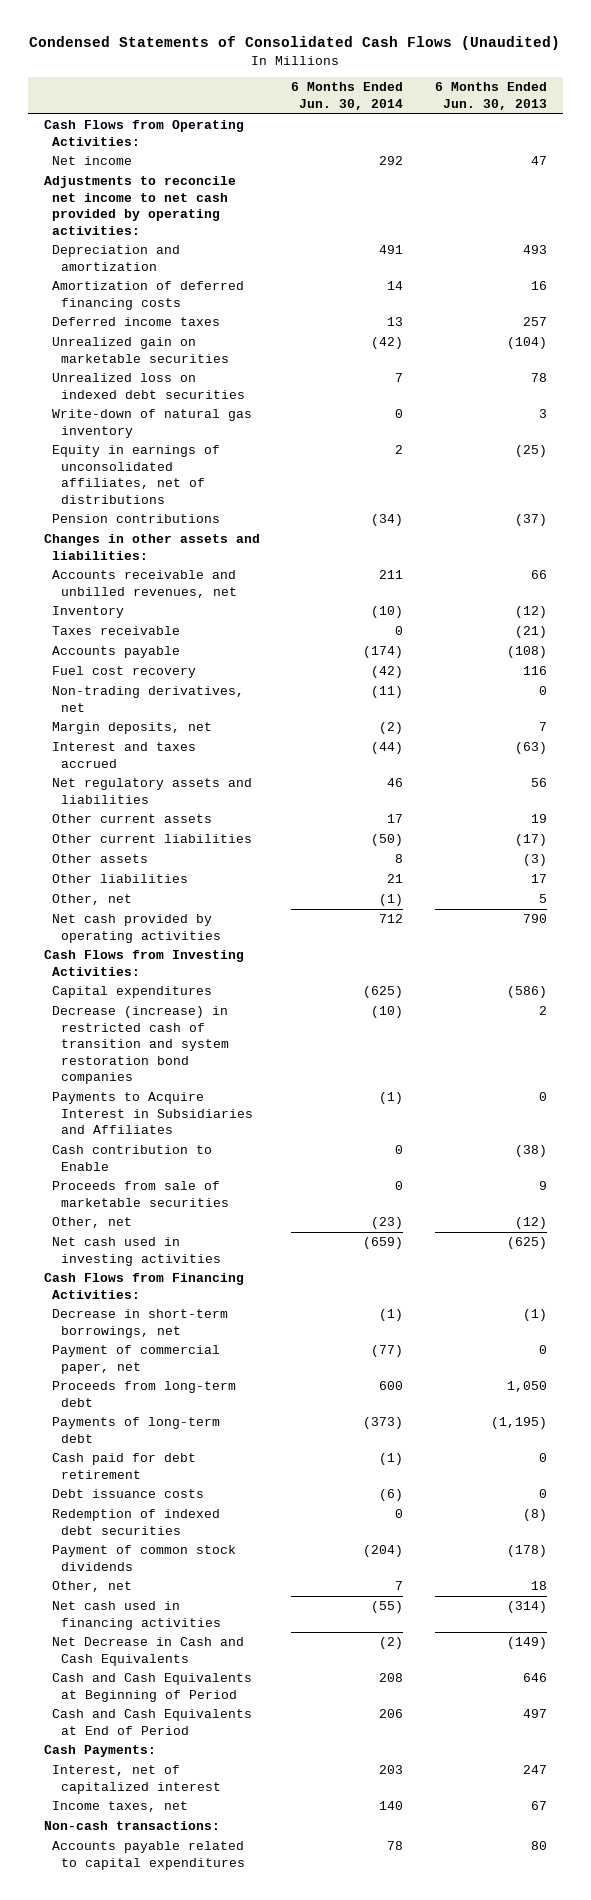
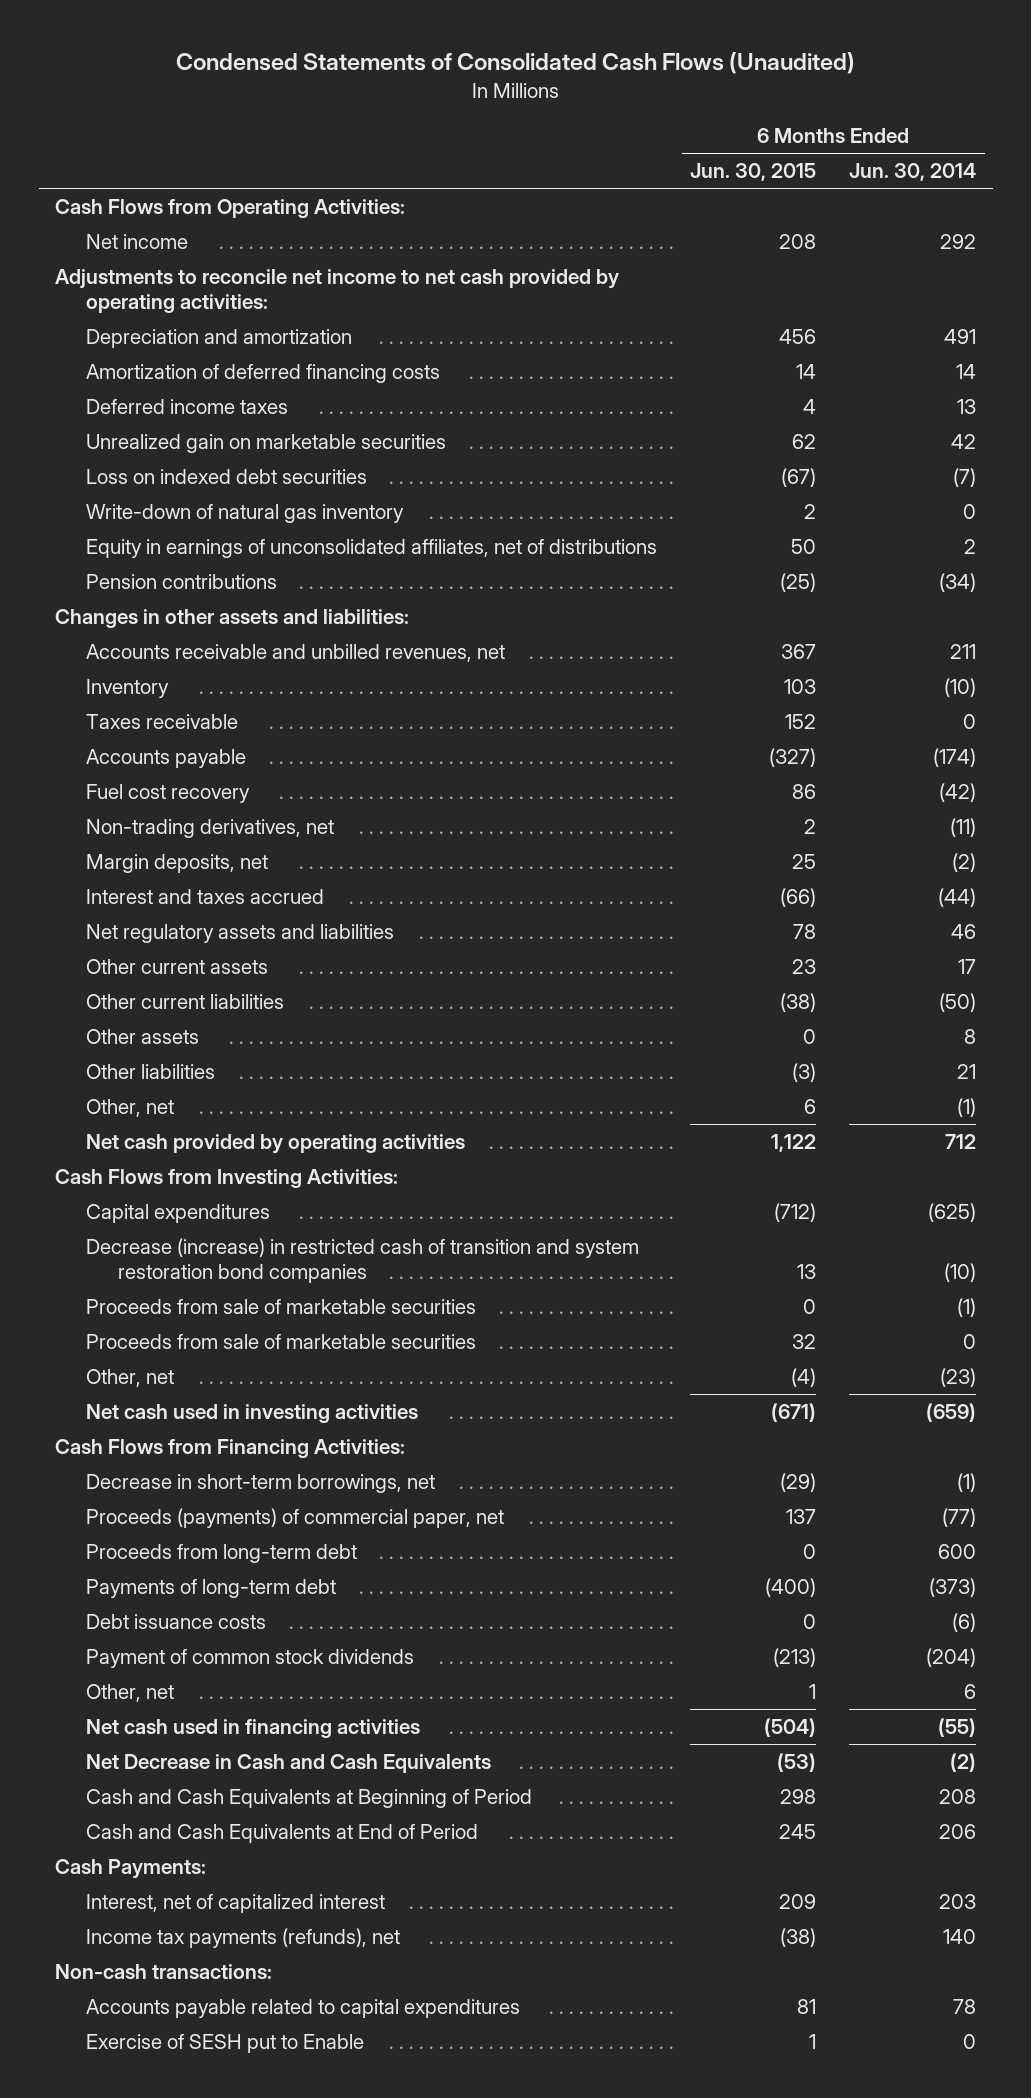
[435,82,548,110] 6 Months Ended Jun. 30, 2013 -> none
none -> [690,163,817,182] Jun. 30, 2015
[371,337,404,350] (42) -> [951,433,977,449] 42
[52,373,246,399] Unrealized loss on indexed debt securities -> [86,468,368,484] Loss on indexed debt securities
[395,373,404,383] 7 -> [953,467,977,487] (7)
[52,1092,254,1135] Payments to Acquire Interest in Subsidiaries and Affiliates -> none
[52,1145,213,1171] Cash contribution to Enable -> none
none -> [86,1298,477,1314] Proceeds from sale of marketable securities
[52,1345,221,1374] Payment of commercial paper, net -> [86,1507,505,1528] Proceeds (payments) of commercial paper, net
[52,1453,197,1479] Cash paid for debt retirement -> none
[52,1509,221,1535] Redemption of indexed debt securities -> none
[395,1581,404,1591] 7 -> [964,1683,977,1699] 6
[52,1801,189,1813] Income taxes, net -> [86,1927,401,1948] Income tax payments (refunds), net
none -> [86,2033,365,2053] Exercise of SESH put to Enable

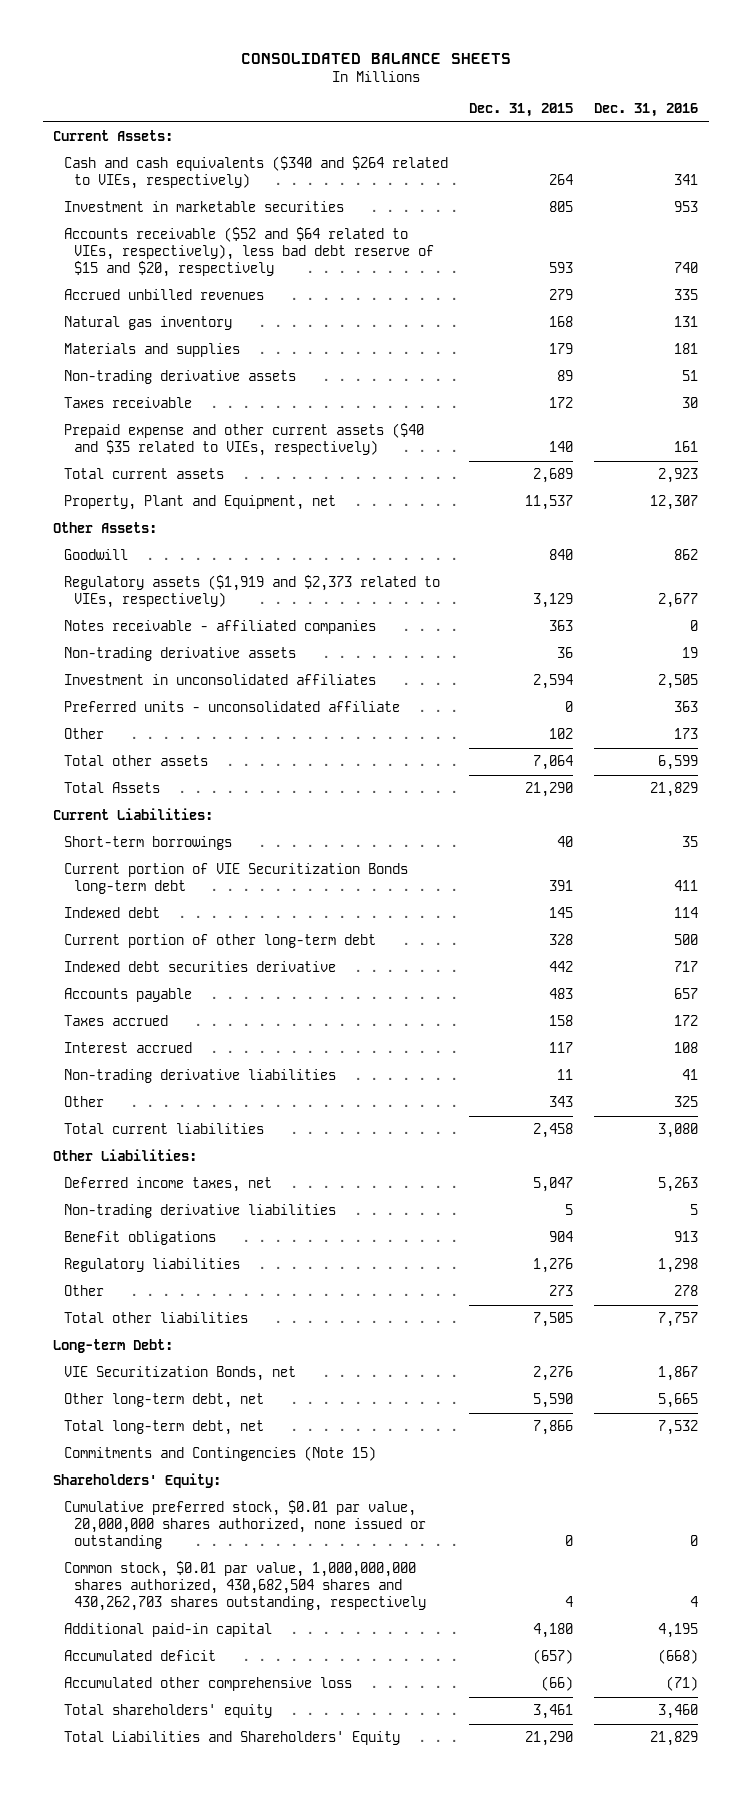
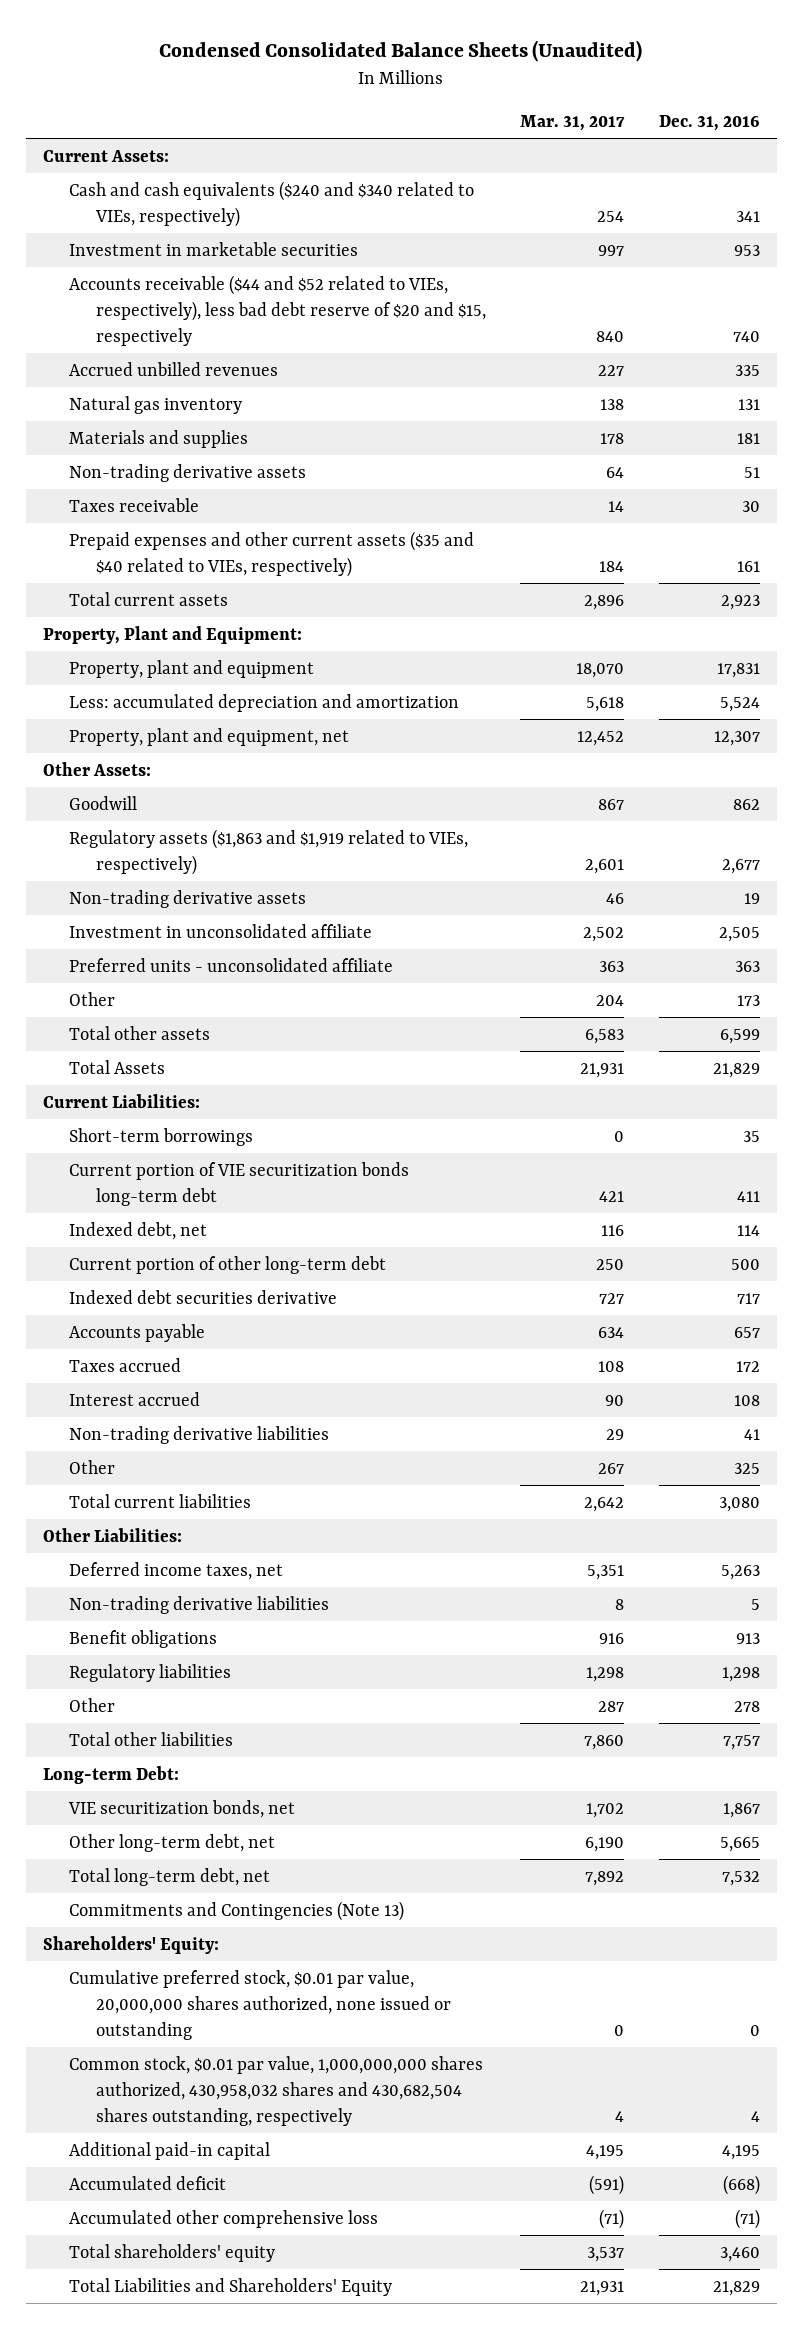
[240,52,511,64] CONSOLIDATED BALANCE SHEETS -> [159,39,643,62] Condensed Consolidated Balance Sheets (Unaudited)
[469,103,574,118] Dec. 31, 2015 -> none
none -> [520,114,626,131] Mar. 31, 2017
[63,156,448,190] Cash and cash equivalents ($340 and $264 related to VIEs, respectively) -> [69,180,475,227] Cash and cash equivalents ($240 and $340 related to VIEs, respectively)
[63,227,435,278] Accounts receivable ($52 and $64 related to VIEs, respectively), less bad debt reserve of $15 and $20, respectively -> [69,274,487,346] Accounts receivable ($44 and $52 related to VIEs, respectively), less bad debt reserve of $20 and $15, respectively
[63,423,424,457] Prepaid expense and other current assets ($40 and $35 related to VIEs, respectively) -> [69,530,475,577] Prepaid expenses and other current assets ($35 and $40 related to VIEs, respectively)
none -> [42,625,302,644] Property, Plant and Equipment:
none -> [69,659,315,678] Property, plant and equipment
none -> [69,693,460,712] Less: accumulated depreciation and amortization
[63,495,336,511] Property, Plant and Equipment, net -> [69,727,350,746] Property, plant and equipment, net
[63,620,376,635] Notes receivable - affiliated companies -> none
[63,575,440,609] Regulatory assets ($1,919 and $2,373 related to VIEs, respectively) -> [69,828,469,875] Regulatory assets ($1,863 and $1,919 related to VIEs, respectively)
[63,674,376,686] Investment in unconsolidated affiliates -> [69,923,373,938] Investment in unconsolidated affiliate
[63,863,408,895] Current portion of VIE Securitization Bonds long-term debt -> [69,1161,410,1206] Current portion of VIE securitization bonds long-term debt
[63,907,160,919] Indexed debt -> [69,1221,208,1240] Indexed debt, net
[63,1366,296,1382] VIE Securitization Bonds, net -> [68,1799,296,1818] VIE securitization bonds, net
[63,1446,376,1462] Commitments and Contingencies (Note 15) -> [69,1900,405,1921] Commitments and Contingencies (Note 13)
[63,1561,427,1612] Common stock, $0.01 par value, 1,000,000,000 shares authorized, 430,682,504 shares and 430,262,703 shares outstanding, respectively -> [69,2055,484,2126] Common stock, $0.01 par value, 1,000,000,000 shares authorized, 430,958,032 shares and 430,682,504 shares outstanding, respectively

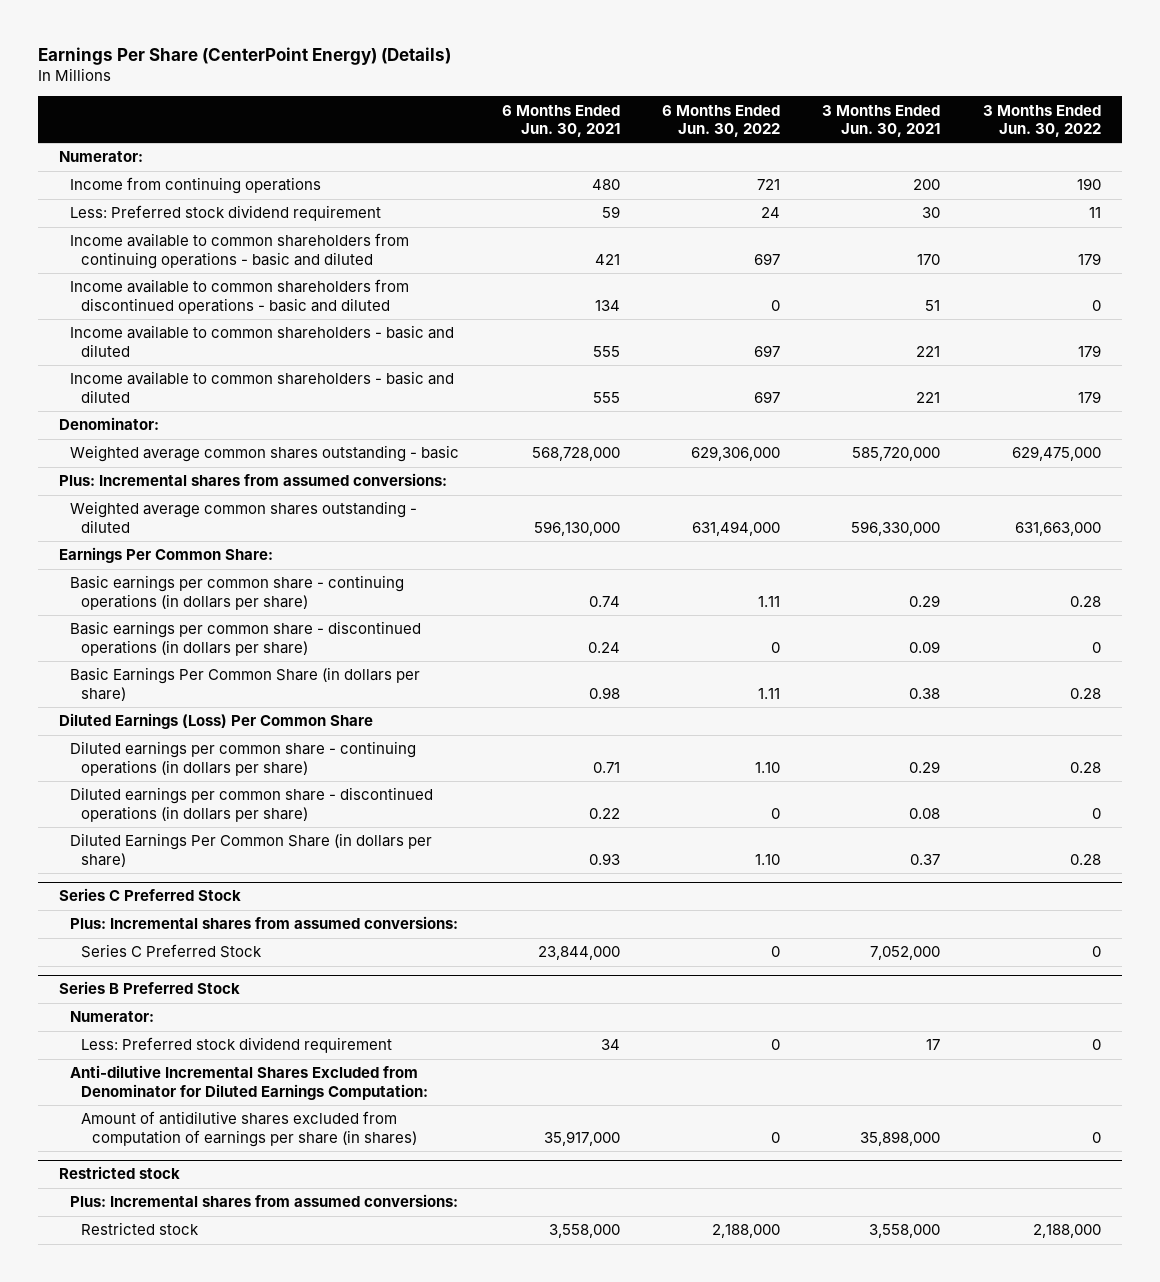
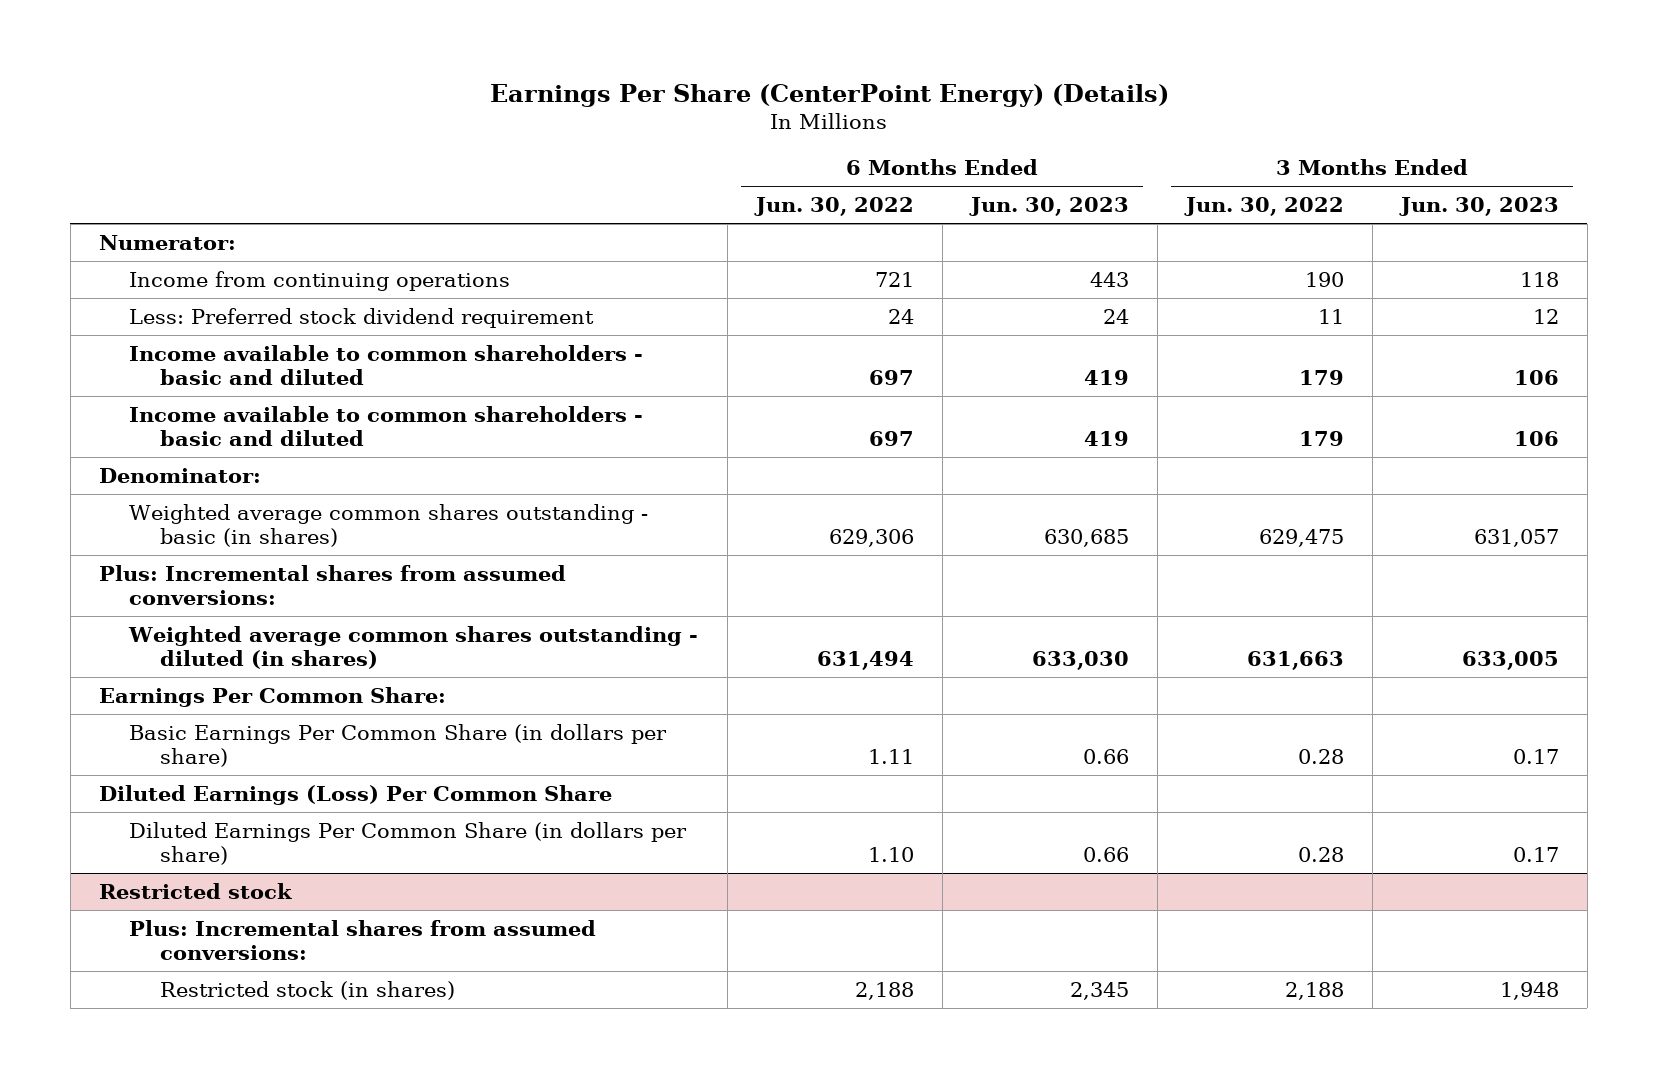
[501,104,620,137] 6 Months Ended Jun. 30, 2021 -> none
[822,104,941,137] 3 Months Ended Jun. 30, 2021 -> none
none -> [968,197,1129,217] Jun. 30, 2023
none -> [1398,197,1559,217] Jun. 30, 2023
[70,233,410,269] Income available to common shareholders from continuing operations - basic and diluted -> none
[70,279,410,314] Income available to common shareholders from discontinued operations - basic and diluted -> none
[70,445,460,463] Weighted average common shares outstanding - basic -> [129,503,649,548] Weighted average common shares outstanding - basic (in shares)
[691,446,781,462] 629,306,000 -> [828,529,914,548] 629,306
[1011,446,1101,462] 629,475,000 -> [1258,529,1344,548] 629,475
[70,501,418,533] Weighted average common shares outstanding - diluted -> [128,625,699,670] Weighted average common shares outstanding - diluted (in shares)
[692,520,781,536] 631,494,000 -> [816,651,914,671] 631,494
[1014,521,1101,536] 631,663,000 -> [1246,651,1344,671] 631,663
[70,575,405,610] Basic earnings per common share - continuing operations (in dollars per share) -> none
[70,621,422,656] Basic earnings per common share - discontinued operations (in dollars per share) -> none
[70,741,417,776] Diluted earnings per common share - continuing operations (in dollars per share) -> none
[70,787,434,822] Diluted earnings per common share - discontinued operations (in dollars per share) -> none
[59,888,242,902] Series C Preferred Stock -> none
[70,916,459,930] Plus: Incremental shares from assumed conversions: -> none
[81,944,263,959] Series C Preferred Stock -> none
[59,981,241,995] Series B Preferred Stock -> none
[70,1011,155,1023] Numerator: -> none
[81,1037,393,1054] Less: Preferred stock dividend requirement -> none
[70,1065,429,1100] Anti-dilutive Incremental Shares Excluded from Denominator for Diluted Earnings Computation: -> none
[81,1111,418,1147] Amount of antidilutive shares excluded from computation of earnings per share (in shares) -> none
[81,1222,200,1236] Restricted stock -> [160,980,456,1000] Restricted stock (in shares)
[712,1224,781,1239] 2,188,000 -> [854,981,914,1000] 2,188
[1032,1224,1101,1239] 2,188,000 -> [1284,981,1344,1000] 2,188

